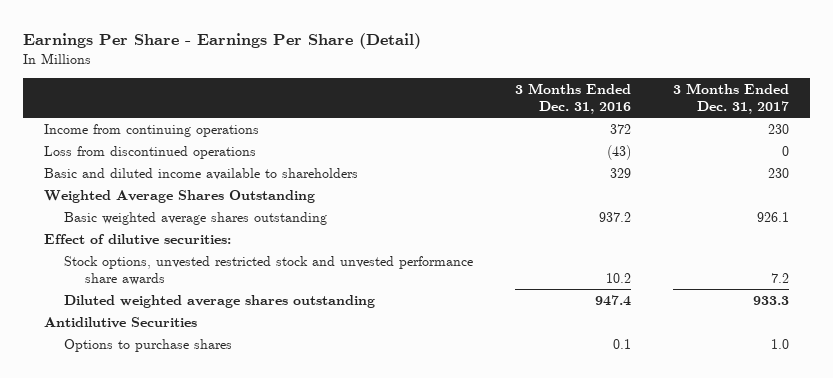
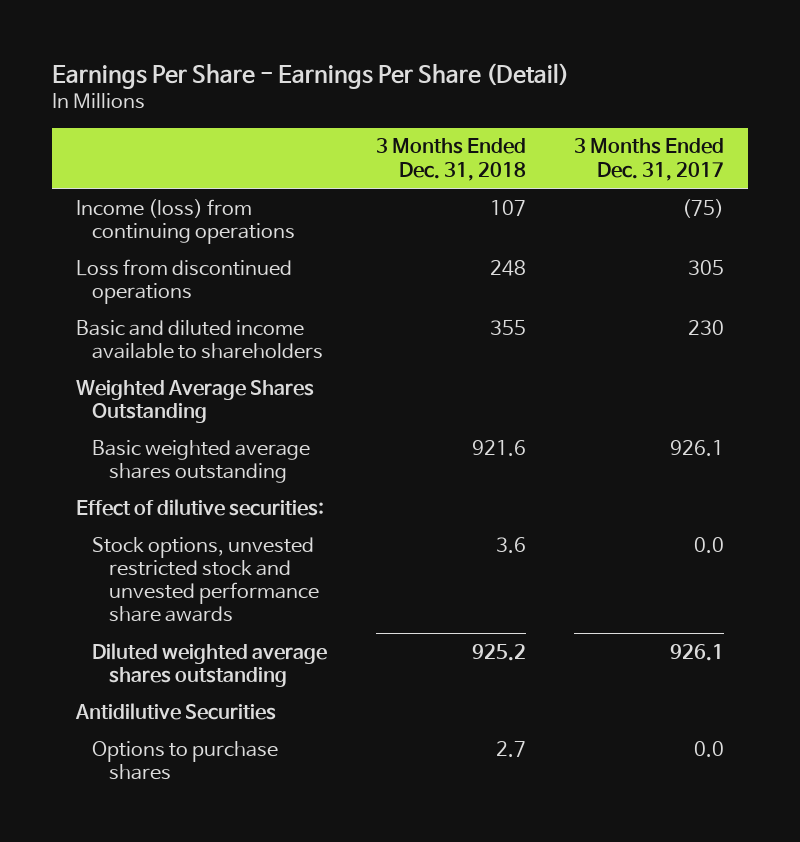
[515,82,632,114] 3 Months Ended Dec. 31, 2016 -> none
none -> [375,138,526,181] 3 Months Ended Dec. 31, 2018
[44,123,260,137] Income from continuing operations -> [76,198,296,244] Income (loss) from continuing operations
[768,123,790,134] 230 -> [681,198,724,218] (75)
[782,145,790,156] 0 -> [687,259,724,275] 305
[771,272,790,283] 7.2 -> [693,536,724,553] 0.0
[753,295,790,305] 933.3 -> [669,643,724,661] 926.1
[771,338,790,349] 1.0 -> [693,740,724,757] 0.0

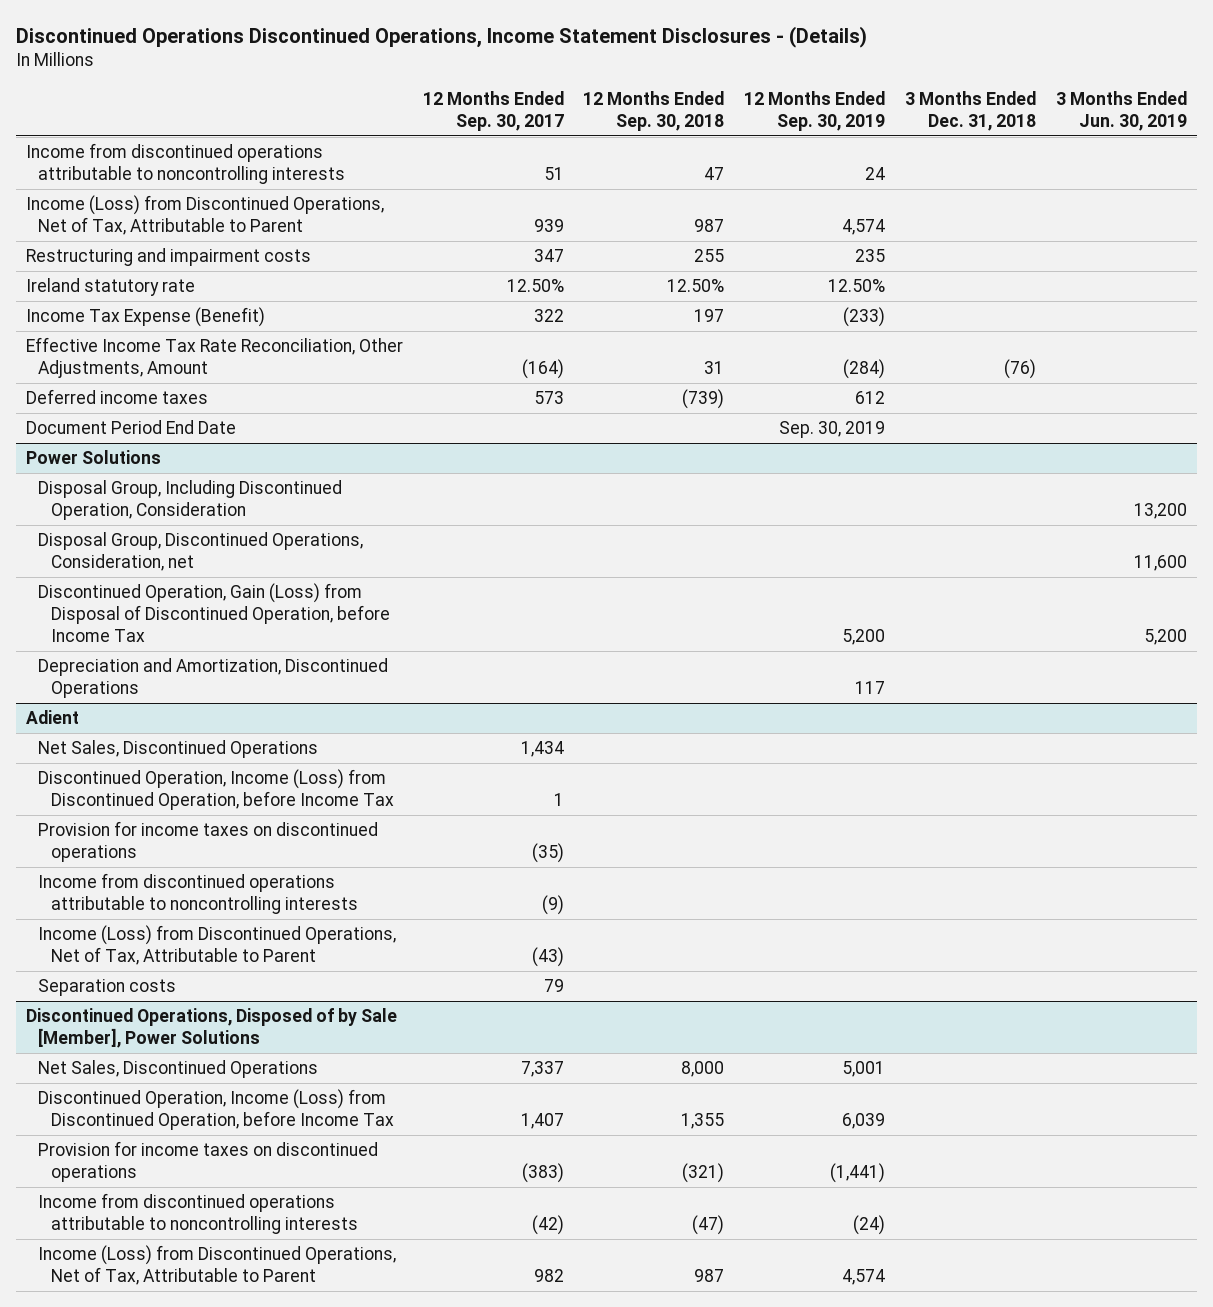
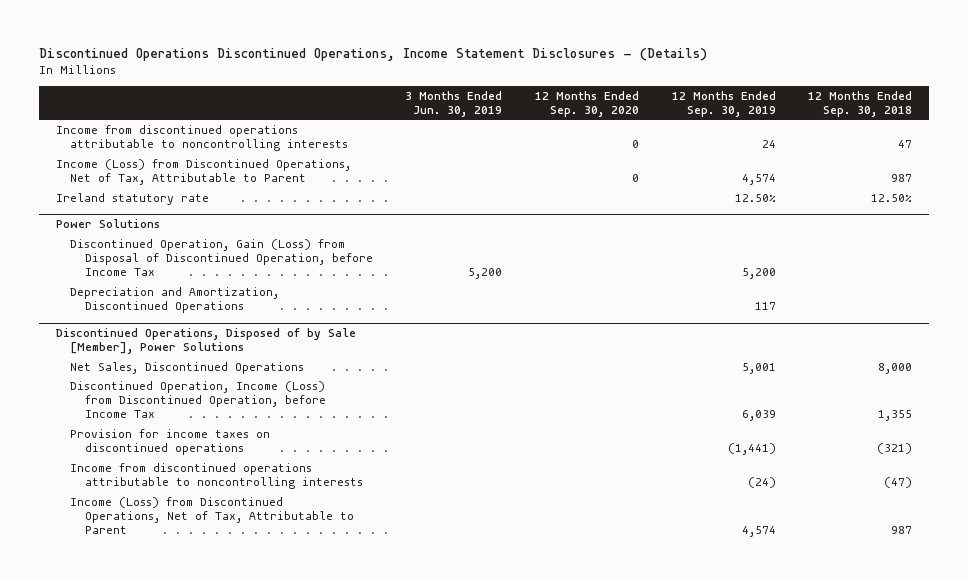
[422,90,564,131] 12 Months Ended Sep. 30, 2017 -> none
[905,90,1037,131] 3 Months Ended Dec. 31, 2018 -> none
none -> [534,90,639,117] 12 Months Ended Sep. 30, 2020
[25,248,311,267] Restructuring and impairment costs -> none
[25,307,265,328] Income Tax Expense (Benefit) -> none
[25,337,403,378] Effective Income Tax Rate Reconciliation, Other Adjustments, Amount -> none
[25,389,208,405] Deferred income taxes -> none
[25,420,236,435] Document Period End Date -> none
[38,480,343,520] Disposal Group, Including Discontinued Operation, Consideration -> none
[38,532,364,571] Disposal Group, Discontinued Operations, Consideration, net -> none
[25,710,79,725] Adient -> none
[38,740,319,759] Net Sales, Discontinued Operations -> none
[38,769,395,810] Discontinued Operation, Income (Loss) from Discontinued Operation, before Income Tax -> none
[38,821,379,862] Provision for income taxes on discontinued operations -> none
[38,873,359,914] Income from discontinued operations attributable to noncontrolling interests -> none
[38,925,397,965] Income (Loss) from Discontinued Operations, Net of Tax, Attributable to Parent -> none
[38,979,177,997] Separation costs -> none

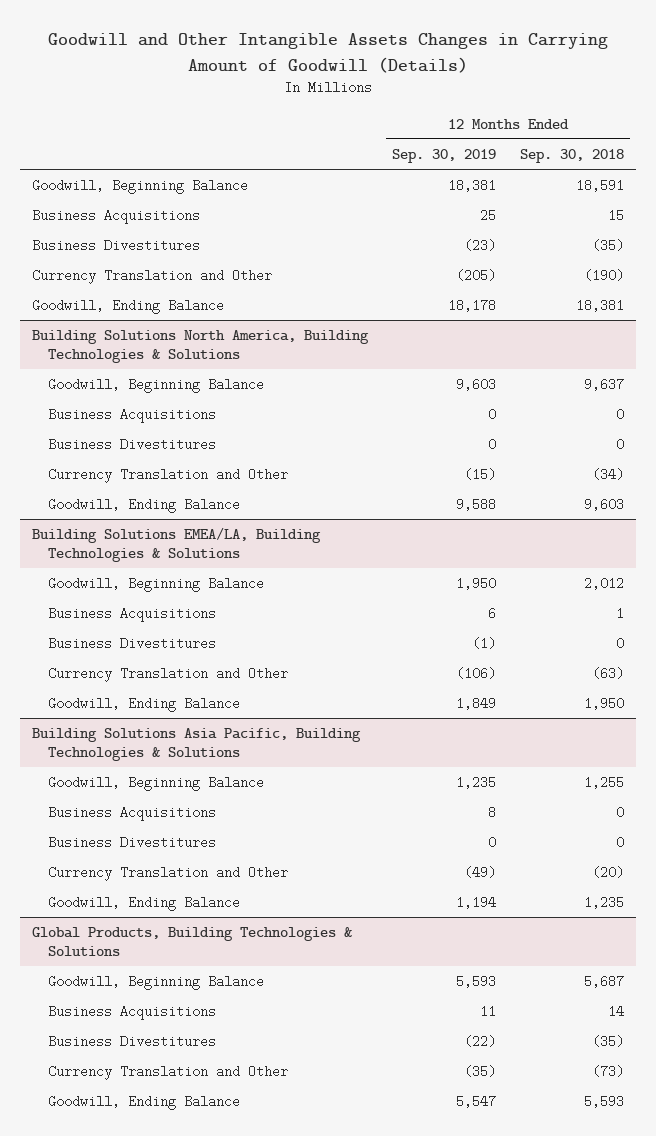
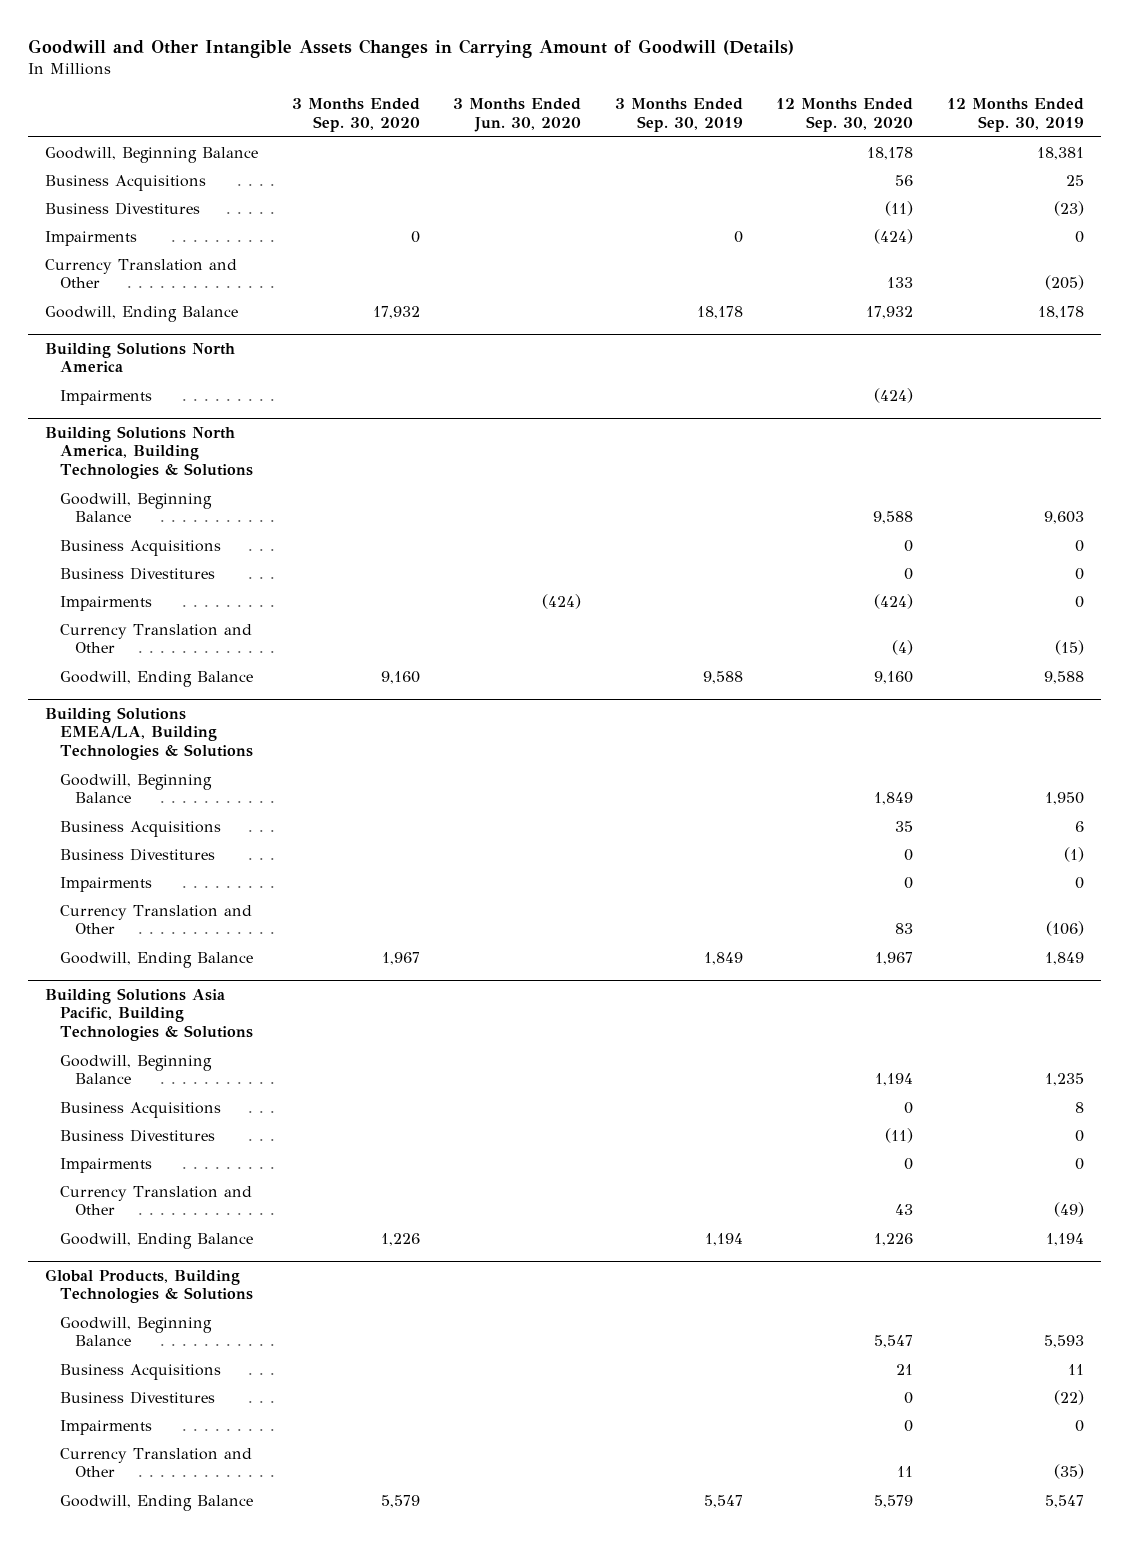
[519,148,624,163] Sep. 30, 2018 -> none
none -> [291,98,420,132] 3 Months Ended Sep. 30, 2020
none -> [453,98,582,132] 3 Months Ended Jun. 30, 2020
none -> [614,98,743,132] 3 Months Ended Sep. 30, 2019
none -> [776,98,914,132] 12 Months Ended Sep. 30, 2020
none -> [45,230,138,246] Impairments
none -> [45,341,236,373] Building Solutions North America
none -> [59,389,152,405] Impairments
none -> [59,595,152,611] Impairments
none -> [59,876,152,892] Impairments
none -> [59,1157,152,1173] Impairments
none -> [59,1419,152,1435] Impairments

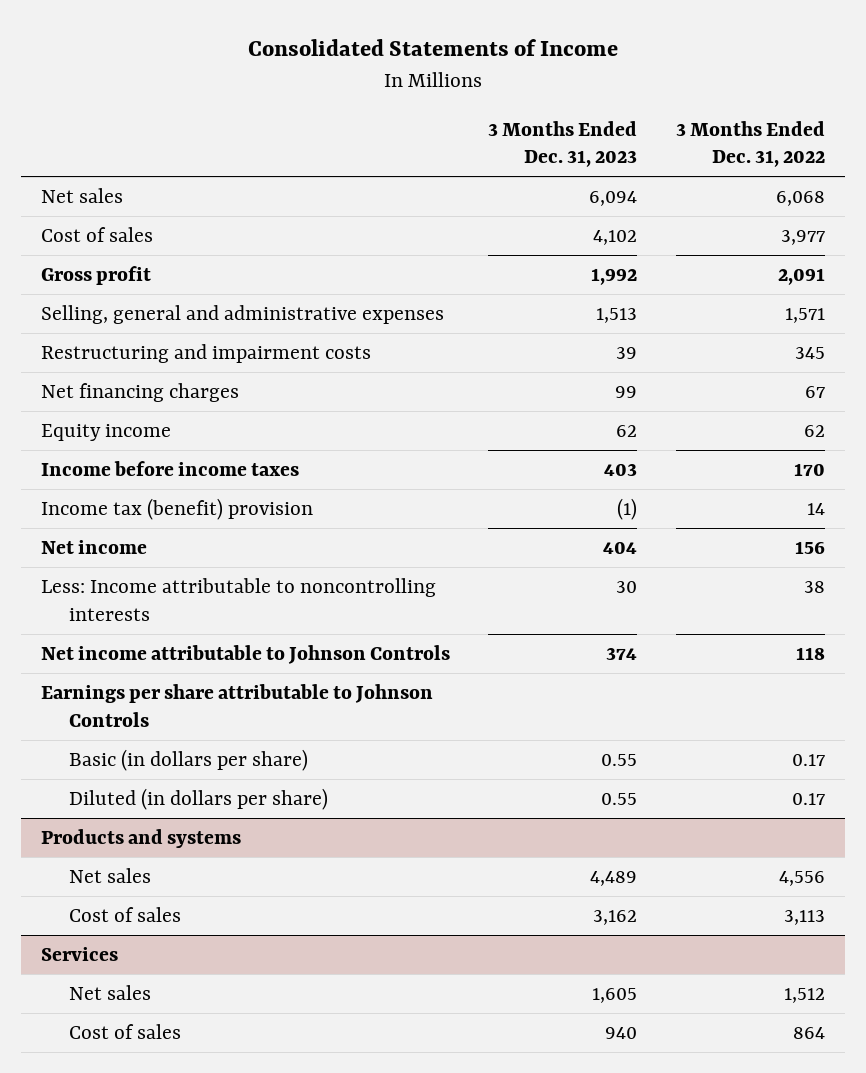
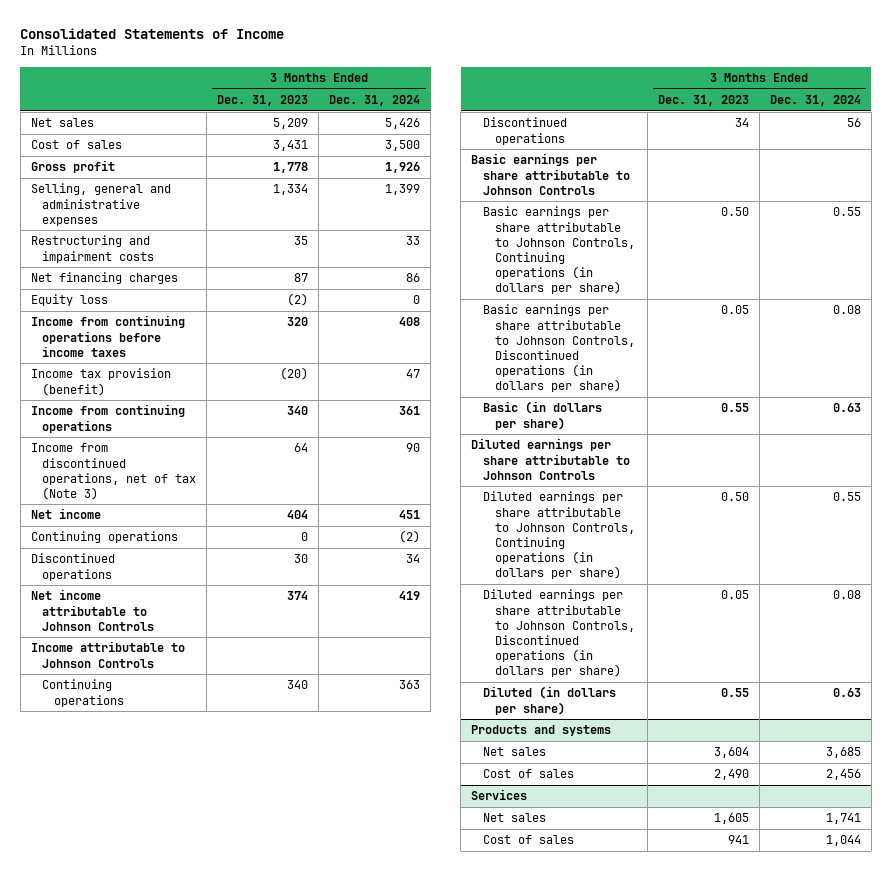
[676,120,826,168] 3 Months Ended Dec. 31, 2022 -> none
none -> [329,95,421,107] Dec. 31, 2024
[589,190,638,206] 6,094 -> [273,118,309,130] 5,209
[593,229,638,245] 4,102 -> [273,140,309,152] 3,431
[591,267,638,285] 1,992 -> [273,162,309,174] 1,778
[596,307,638,323] 1,513 -> [273,184,309,196] 1,334
[616,346,638,359] 39 -> [294,236,309,246] 35
[615,385,638,398] 99 -> [294,273,309,283] 87
[40,423,171,441] Equity income -> [30,294,108,307] Equity loss
[616,424,638,437] 62 -> [287,293,309,307] (2)
[40,460,299,476] Income before income taxes -> [30,315,185,357] Income from continuing operations before income taxes
[604,462,638,476] 403 -> [287,317,309,327] 320
[40,497,313,520] Income tax (benefit) provision -> [30,368,171,396] Income tax provision (benefit)
[617,497,638,520] (1) -> [280,367,309,381] (20)
none -> [30,404,185,433] Income from continuing operations
none -> [30,443,197,500] Income from discontinued operations, net of tax (Note 3)
[40,577,436,621] Less: Income attributable to noncontrolling interests -> none
none -> [30,531,178,544] Continuing operations
none -> [30,553,115,581] Discontinued operations
none -> [30,641,185,668] Income attributable to Johnson Controls
none -> [42,679,125,707] Continuing operations
none -> [482,117,567,145] Discontinued operations
[40,683,433,727] Earnings per share attributable to Johnson Controls -> [471,153,630,195] Basic earnings per share attributable to Johnson Controls
none -> [482,206,635,295] Basic earnings per share attributable to Johnson Controls, Continuing operations (in dollars per share)
none -> [482,304,635,393] Basic earnings per share attributable to Johnson Controls, Discontinued operations (in dollars per share)
none -> [471,438,630,480] Diluted earnings per share attributable to Johnson Controls
none -> [482,491,635,580] Diluted earnings per share attributable to Johnson Controls, Continuing operations (in dollars per share)
none -> [482,589,635,678] Diluted earnings per share attributable to Johnson Controls, Discontinued operations (in dollars per share)
[590,870,638,886] 4,489 -> [713,747,749,759] 3,604
[593,909,638,925] 3,162 -> [713,769,749,781] 2,490
[605,1026,638,1039] 940 -> [727,835,749,845] 941

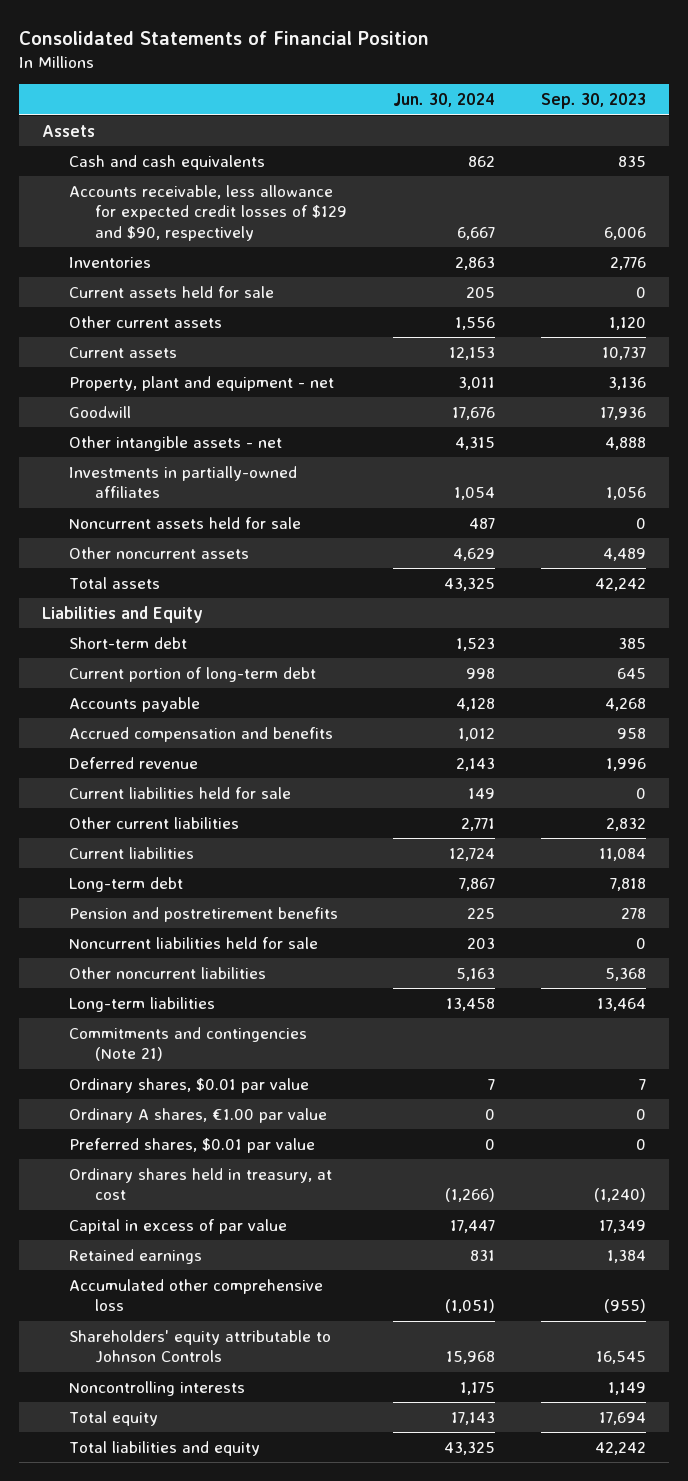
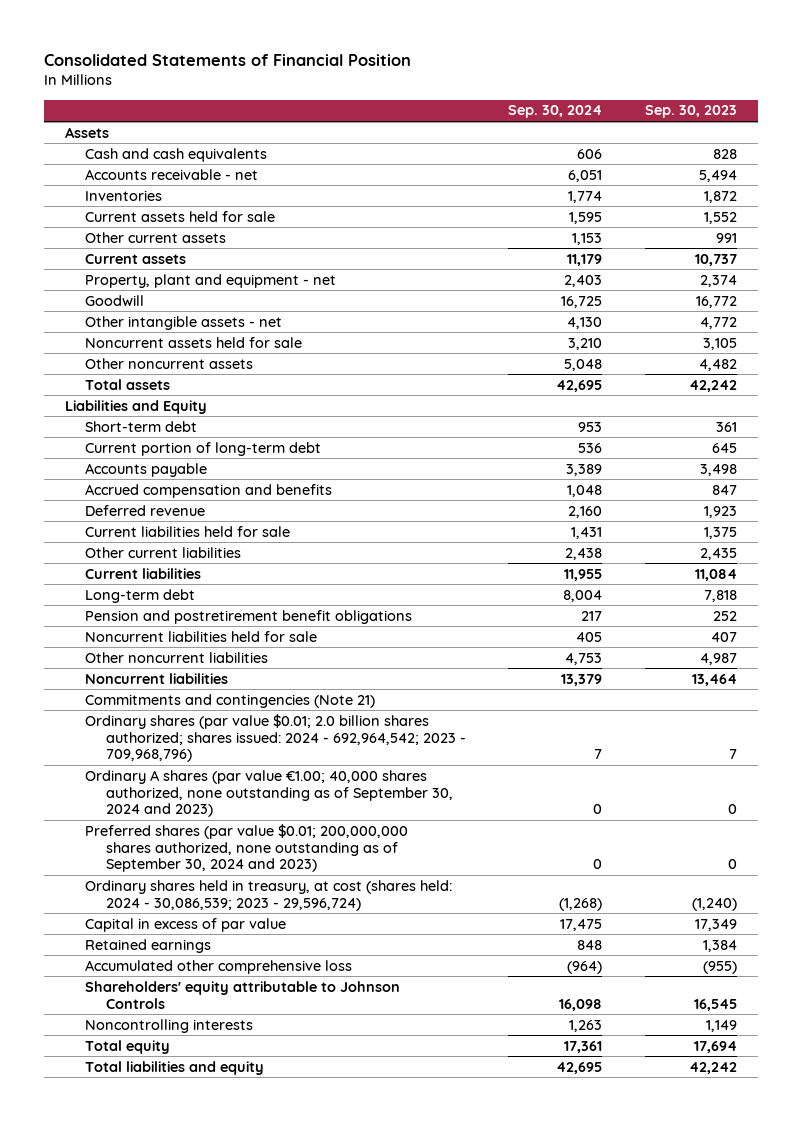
[393,93,496,108] Jun. 30, 2024 -> none
none -> [508,105,603,119] Sep. 30, 2024
[68,184,348,241] Accounts receivable, less allowance for expected credit losses of $129 and $90, respectively -> none
[618,155,647,167] 835 -> [712,148,737,159] 828
none -> [85,168,259,180] Accounts receivable - net
[610,256,647,270] 2,776 -> [703,190,737,203] 1,872
[636,286,647,298] 0 -> [703,211,737,224] 1,552
[609,316,647,330] 1,120 -> [715,232,737,243] 991
[68,465,297,499] Investments in partially-owned affiliates -> none
[608,376,647,390] 3,136 -> [699,274,737,287] 2,374
[600,406,647,420] 17,936 -> [695,295,737,308] 16,772
[605,436,647,450] 4,888 -> [699,316,737,329] 4,772
[636,517,647,529] 0 -> [702,337,737,350] 3,105
[603,547,647,561] 4,489 -> [698,358,737,371] 4,482
[618,637,647,649] 385 -> [715,421,737,432] 361
[605,697,647,711] 4,268 -> [699,463,737,476] 3,498
[617,727,647,739] 958 -> [711,484,737,495] 847
[606,757,647,771] 1,996 -> [703,505,737,518] 1,923
[636,787,647,799] 0 -> [703,526,737,539] 1,375
[606,817,647,831] 2,832 -> [699,547,737,560] 2,435
[68,906,338,922] Pension and postretirement benefits -> [85,609,413,624] Pension and postretirement benefit obligations
[621,907,647,919] 278 -> [712,610,737,621] 252
[636,937,647,949] 0 -> [710,631,737,642] 407
[605,967,647,981] 5,368 -> [699,652,737,665] 4,987
[68,996,215,1012] Long-term liabilities -> [85,672,229,684] Noncurrent liabilities
[68,1077,309,1093] Ordinary shares, $0.01 par value -> [85,713,466,763] Ordinary shares (par value $0.01; 2.0 billion shares authorized; shares issued: 2024 - 692,964,542; 2023 - 709,968,796)
[68,1107,327,1123] Ordinary A shares, €1.00 par value -> [85,769,453,818] Ordinary A shares (par value €1.00; 40,000 shares authorized, none outstanding as of September 30, 2024 and 2023)
[68,1137,315,1153] Preferred shares, $0.01 par value -> [85,823,409,873] Preferred shares (par value $0.01; 200,000,000 shares authorized, none outstanding as of September 30, 2024 and 2023)
[68,1167,332,1201] Ordinary shares held in treasury, at cost -> [85,879,453,911] Ordinary shares held in treasury, at cost (shares held: 2024 - 30,086,539; 2023 - 29,596,724)

